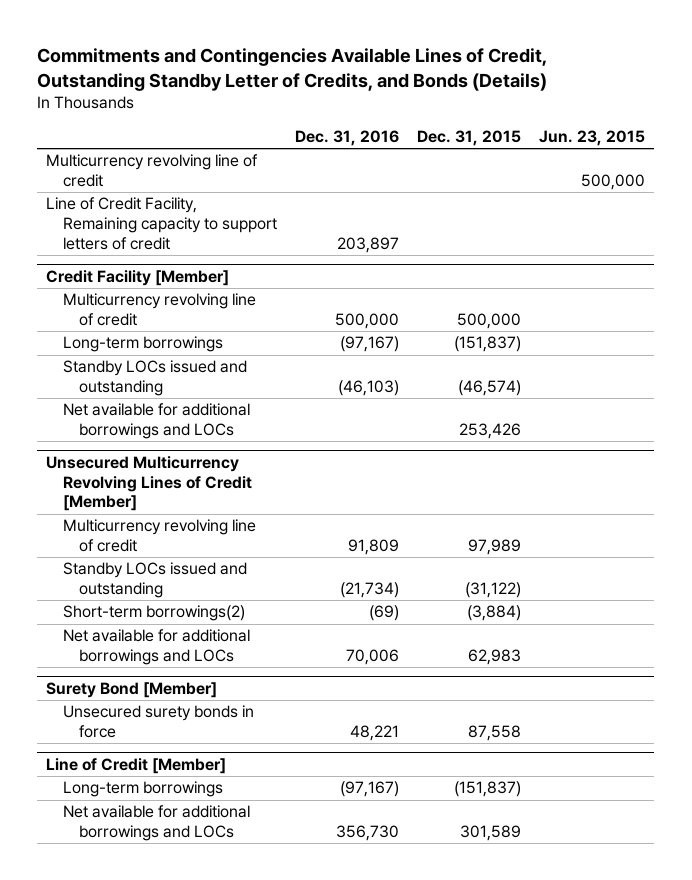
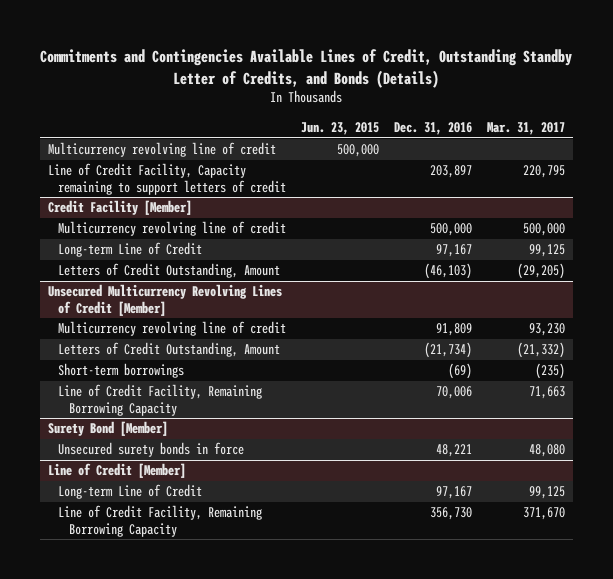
[417,129,522,146] Dec. 31, 2015 -> none
none -> [487,121,566,135] Mar. 31, 2017
[46,197,277,250] Line of Credit Facility, Remaining capacity to support letters of credit -> [47,163,287,195] Line of Credit Facility, Capacity remaining to support letters of credit
[62,403,250,440] Net available for additional borrowings and LOCs -> none
[62,336,223,353] Long-term borrowings -> [58,242,203,258] Long-term Line of Credit
[339,336,399,353] (97,167) -> [436,244,473,258] 97,167
[62,360,247,397] Standby LOCs issued and outstanding -> [58,263,281,279] Letters of Credit Outstanding, Amount
[62,562,247,599] Standby LOCs issued and outstanding -> [58,342,281,358] Letters of Credit Outstanding, Amount
[62,605,245,622] Short-term borrowings(2) -> [58,363,185,379] Short-term borrowings
[62,629,250,666] Net available for additional borrowings and LOCs -> [58,384,263,416] Line of Credit Facility, Remaining Borrowing Capacity
[62,781,223,798] Long-term borrowings -> [58,484,203,500] Long-term Line of Credit
[339,781,399,798] (97,167) -> [436,486,473,500] 97,167
[62,805,250,842] Net available for additional borrowings and LOCs -> [58,505,263,537] Line of Credit Facility, Remaining Borrowing Capacity

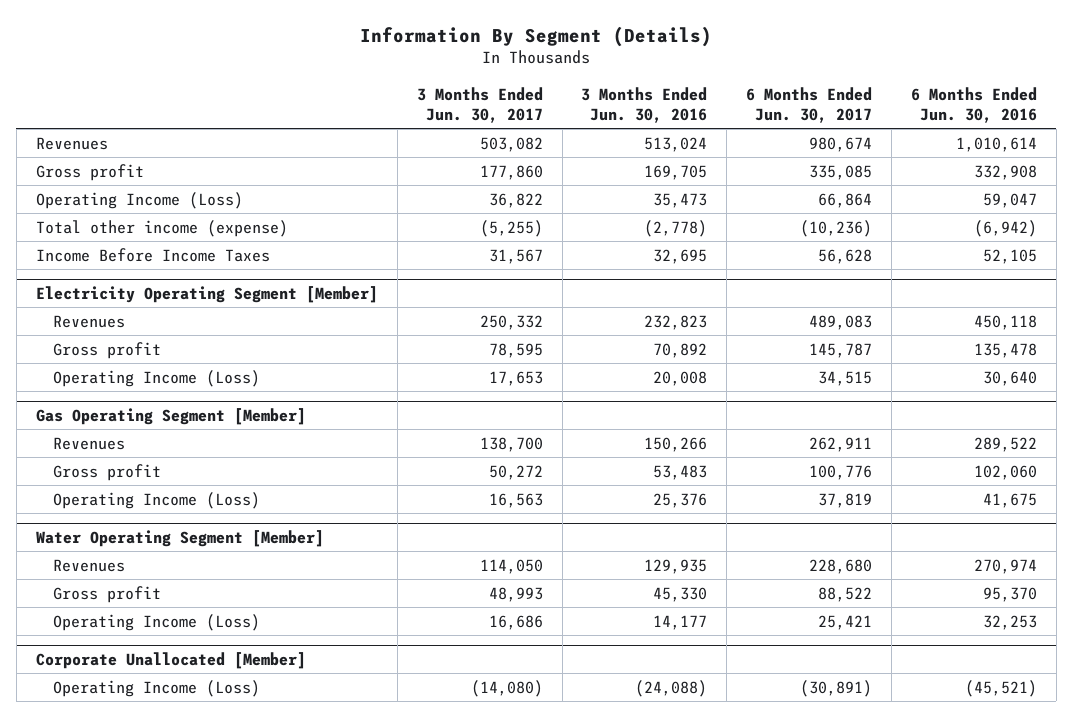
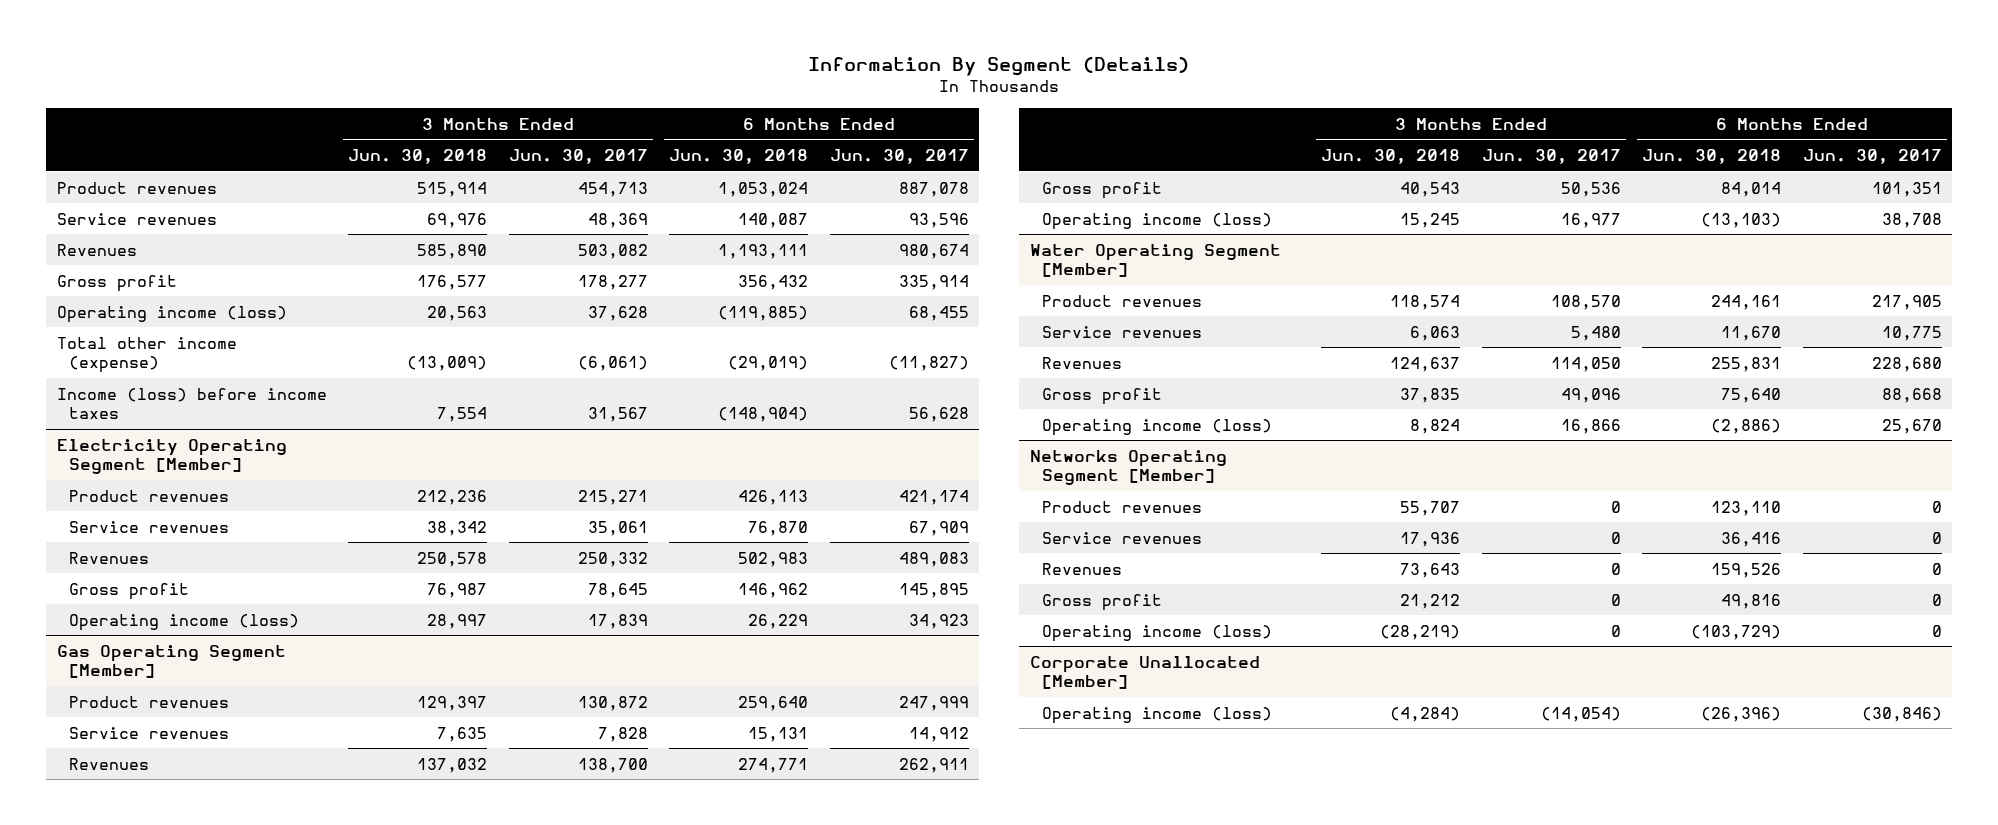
[581,86,708,123] 3 Months Ended Jun. 30, 2016 -> none
[911,86,1038,123] 6 Months Ended Jun. 30, 2016 -> none
none -> [348,149,488,165] Jun. 30, 2018
none -> [669,149,809,165] Jun. 30, 2018
none -> [56,181,217,194] Product revenues
none -> [56,212,217,225] Service revenues
[479,164,543,180] 177,860 -> [577,274,648,290] 178,277
[809,164,873,180] 335,085 -> [898,274,969,290] 335,914
[35,191,243,209] Operating Income (Loss) -> [56,305,287,323] Operating income (loss)
[488,192,543,208] 36,822 -> [587,305,648,321] 37,628
[818,192,873,208] 66,864 -> [908,305,969,321] 68,455
[479,219,543,237] (5,255) -> [577,356,648,372] (6,061)
[800,219,873,237] (10,236) -> [888,356,969,372] (11,827)
[35,247,270,262] Income Before Income Taxes -> [56,387,327,420] Income (loss) before income taxes
none -> [68,489,229,502] Product revenues
none -> [68,520,229,533] Service revenues
[488,342,543,358] 78,595 -> [587,582,648,598] 78,645
[809,342,873,358] 145,787 -> [898,582,969,598] 145,895
[52,369,260,387] Operating Income (Loss) -> [68,613,299,631] Operating income (loss)
[488,370,543,386] 17,653 -> [587,613,648,629] 17,839
[818,370,873,386] 34,515 -> [908,613,969,629] 34,923
none -> [68,695,229,708] Product revenues
none -> [68,726,229,739] Service revenues
[488,464,543,480] 50,272 -> [1560,181,1621,197] 50,536
[809,464,873,480] 100,776 -> [1871,181,1942,197] 101,351
[52,491,260,509] Operating Income (Loss) -> [1041,212,1272,230] Operating income (loss)
[488,492,543,508] 16,563 -> [1560,212,1621,228] 16,977
[818,492,873,508] 37,819 -> [1881,212,1942,228] 38,708
none -> [1041,294,1202,307] Product revenues
none -> [1041,325,1202,338] Service revenues
[488,586,543,602] 48,993 -> [1560,387,1621,403] 49,096
[818,586,873,602] 88,522 -> [1881,387,1942,403] 88,668
[52,613,260,631] Operating Income (Loss) -> [1041,418,1272,436] Operating income (loss)
[488,614,543,630] 16,686 -> [1560,418,1621,434] 16,866
[818,614,873,630] 25,421 -> [1881,418,1942,434] 25,670
none -> [1029,449,1227,486] Networks Operating Segment [Member]
none -> [1041,500,1202,513] Product revenues
none -> [1041,531,1202,544] Service revenues
none -> [1041,562,1122,575] Revenues
none -> [1041,593,1162,611] Gross profit
none -> [1041,624,1272,642] Operating income (loss)
[52,679,260,697] Operating Income (Loss) -> [1041,706,1272,724] Operating income (loss)
[470,679,543,697] (14,080) -> [1540,706,1621,722] (14,054)
[800,679,873,697] (30,891) -> [1861,706,1942,722] (30,846)

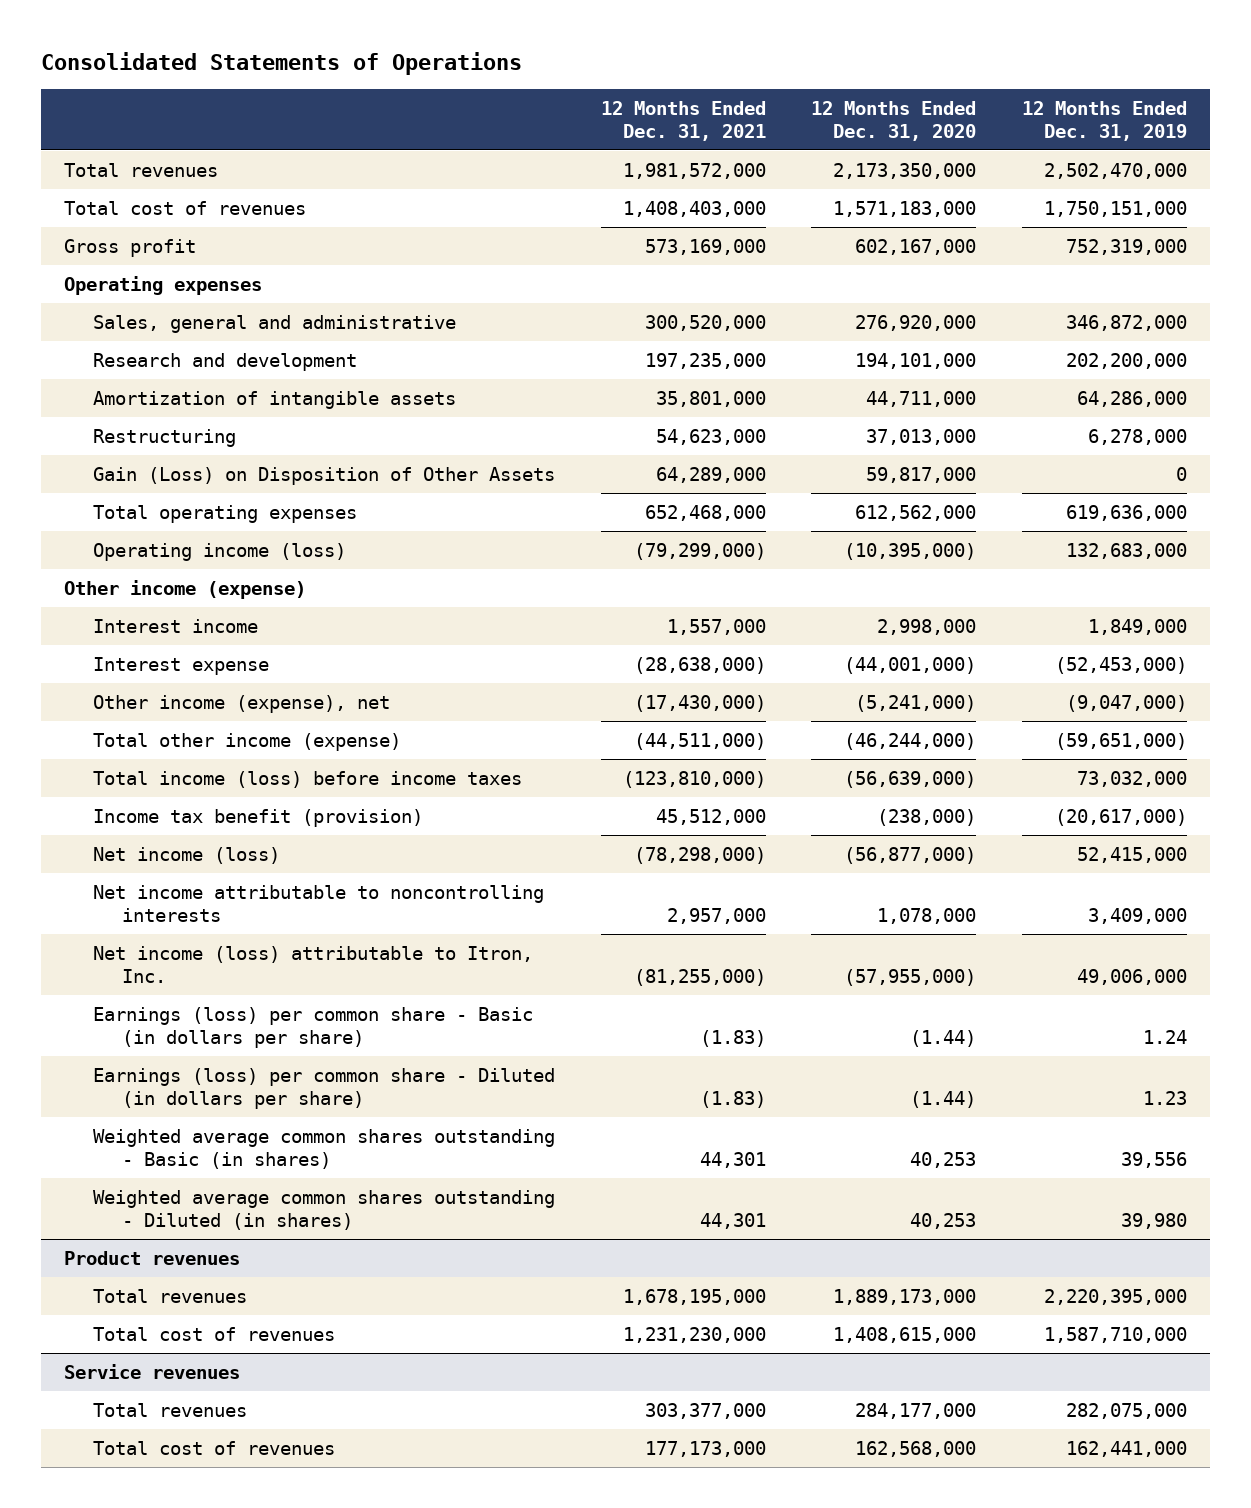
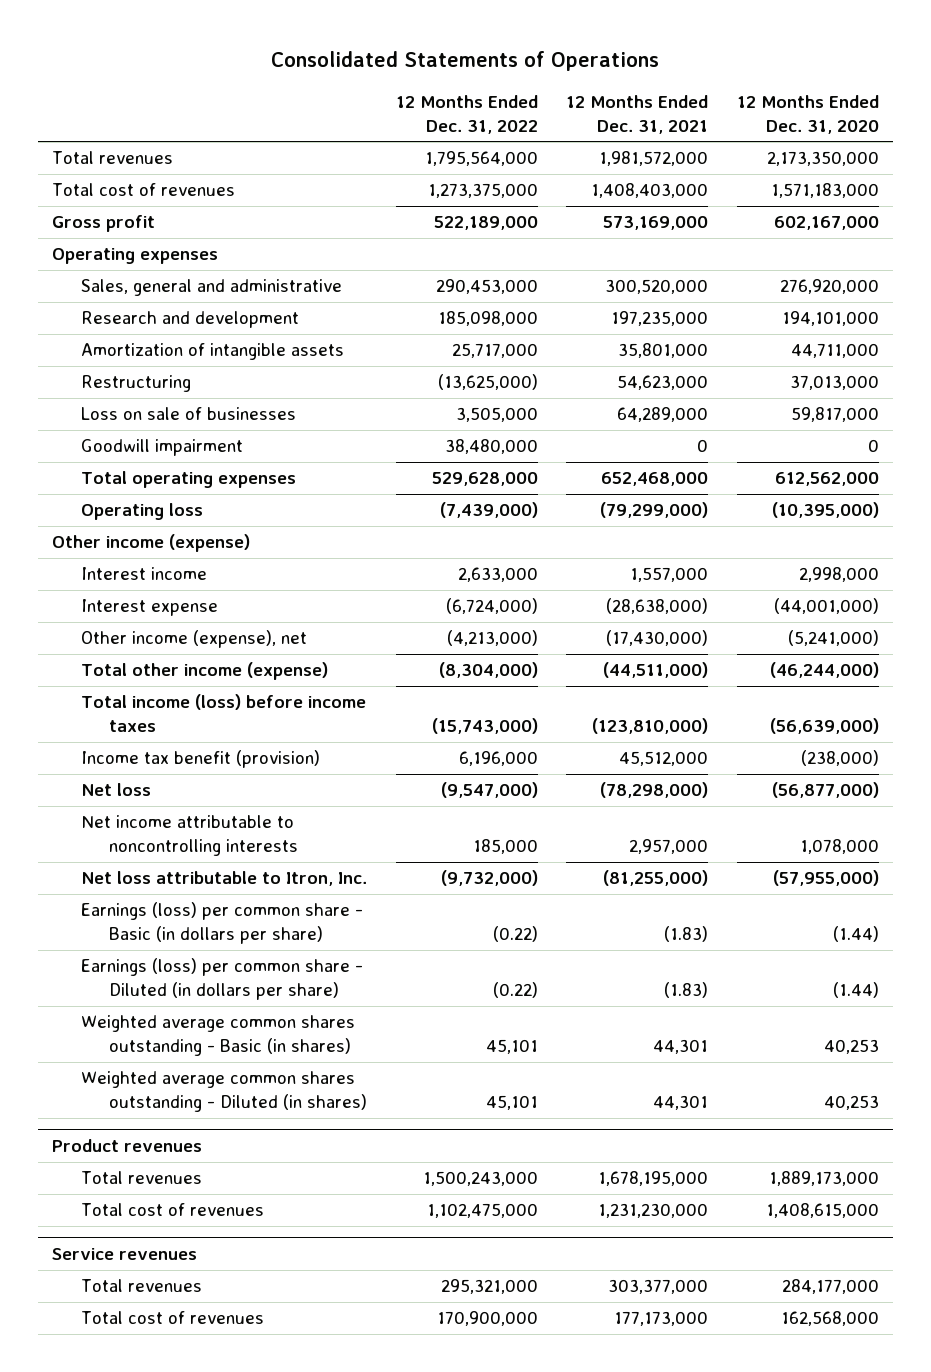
[1022,100,1188,141] 12 Months Ended Dec. 31, 2019 -> none
none -> [395,94,538,134] 12 Months Ended Dec. 31, 2022
[92,466,555,485] Gain (Loss) on Disposition of Other Assets -> [80,407,296,421] Loss on sale of businesses
none -> [80,439,243,457] Goodwill impairment
[92,542,346,561] Operating income (loss) -> [80,503,203,521] Operating loss
[92,846,280,864] Net income (loss) -> [80,783,151,797] Net loss
[92,945,533,983] Net income (loss) attributable to Itron, Inc. -> [80,871,367,887] Net loss attributable to Itron, Inc.

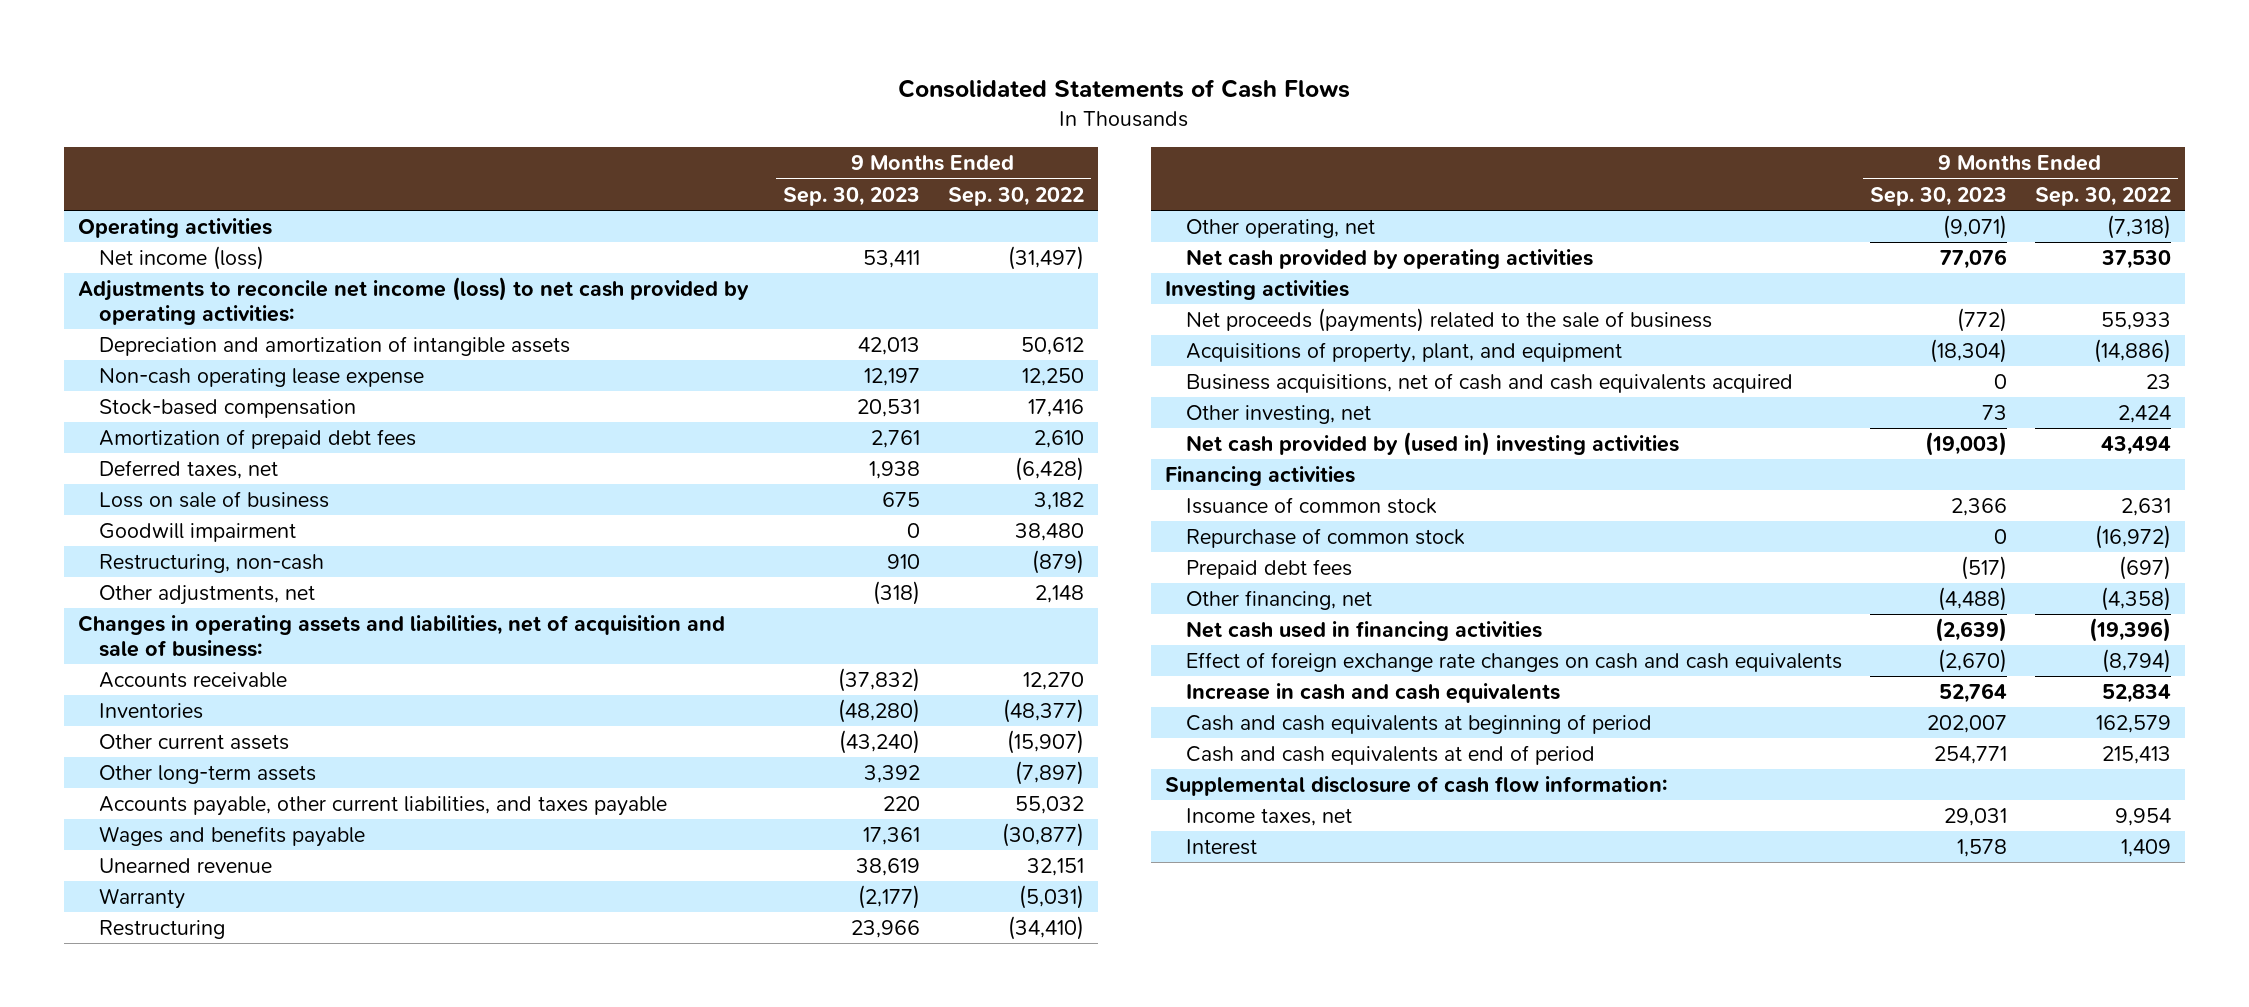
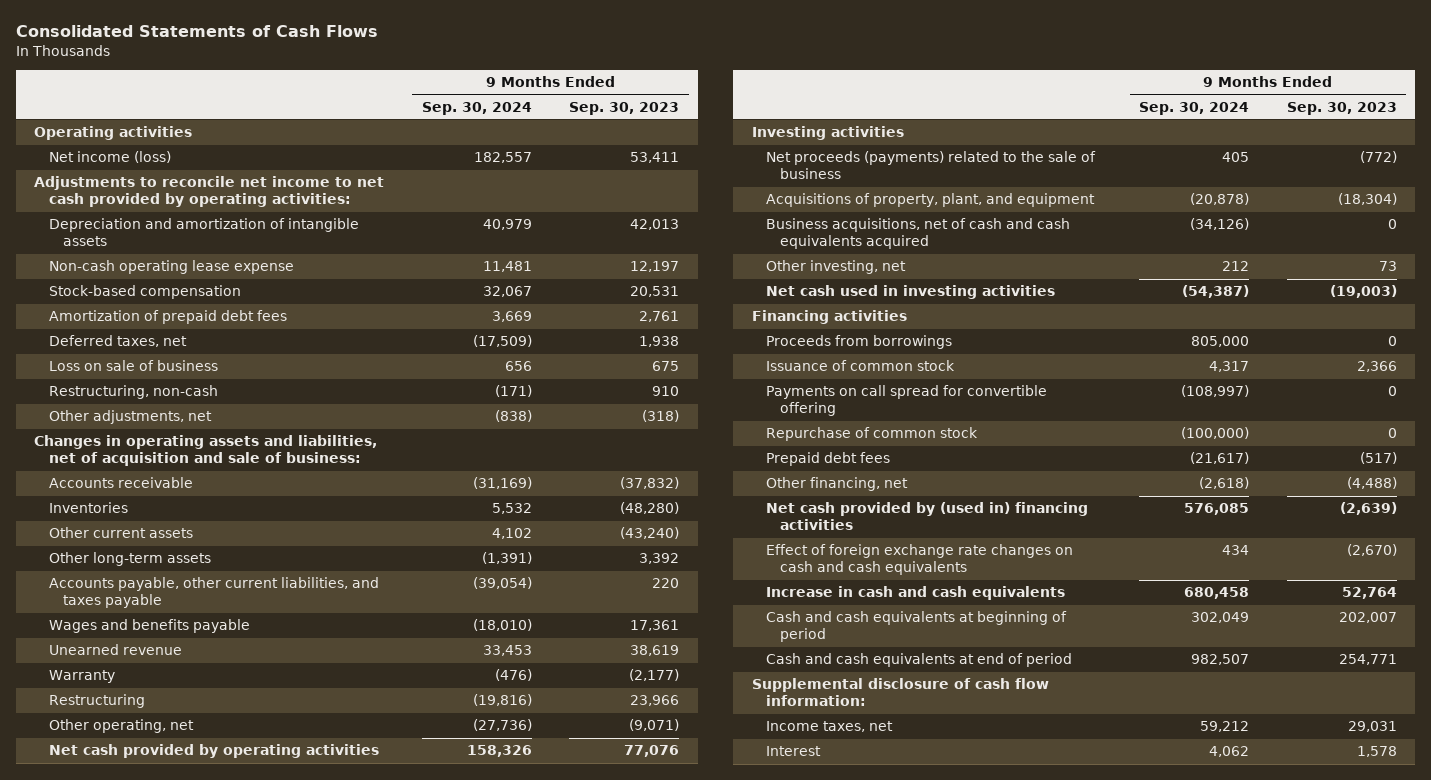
[947,186,1084,206] Sep. 30, 2022 -> none
none -> [421,101,532,115] Sep. 30, 2024
[77,276,749,325] Adjustments to reconcile net income (loss) to net cash provided by operating activities: -> [34,176,385,208] Adjustments to reconcile net income to net cash provided by operating activities:
[99,522,297,542] Goodwill impairment -> none
[1186,431,1680,456] Net cash provided by (used in) investing activities -> [765,285,1055,300] Net cash used in investing activities
none -> [765,335,952,350] Proceeds from borrowings
none -> [765,385,1047,417] Payments on call spread for convertible offering
[1186,620,1543,641] Net cash used in financing activities -> [765,502,1088,531] Net cash provided by (used in) financing activities

